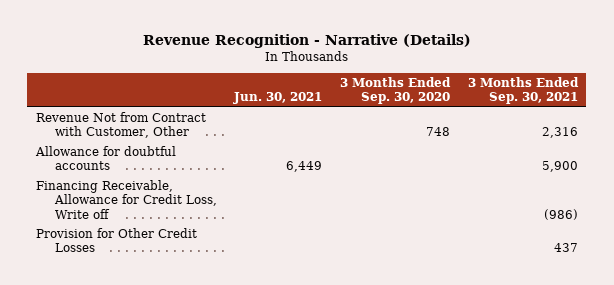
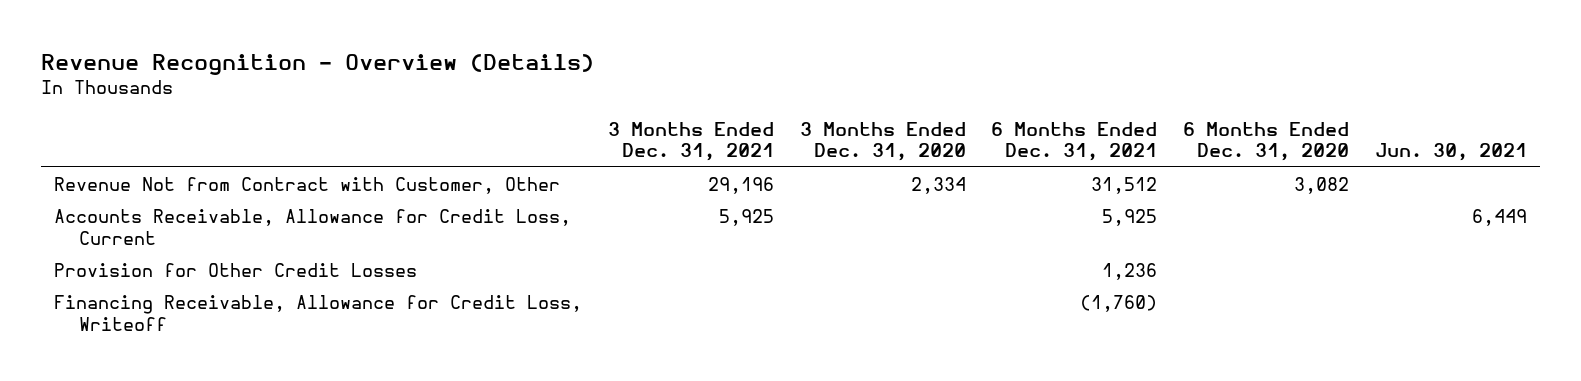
[142,34,471,49] Revenue Recognition - Narrative (Details) -> [41,53,595,75] Revenue Recognition - Overview (Details)
[339,76,451,105] 3 Months Ended Sep. 30, 2020 -> none
[467,76,579,105] 3 Months Ended Sep. 30, 2021 -> none
none -> [607,121,774,162] 3 Months Ended Dec. 31, 2021
none -> [799,121,966,162] 3 Months Ended Dec. 31, 2020
none -> [991,121,1158,162] 6 Months Ended Dec. 31, 2021
none -> [1182,121,1349,162] 6 Months Ended Dec. 31, 2020
[36,180,217,219] Financing Receivable, Allowance for Credit Loss, Write off -> none
[35,146,177,171] Allowance for doubtful accounts -> [54,209,572,245] Accounts Receivable, Allowance for Credit Loss, Current
none -> [54,295,583,331] Financing Receivable, Allowance for Credit Loss, Writeoff

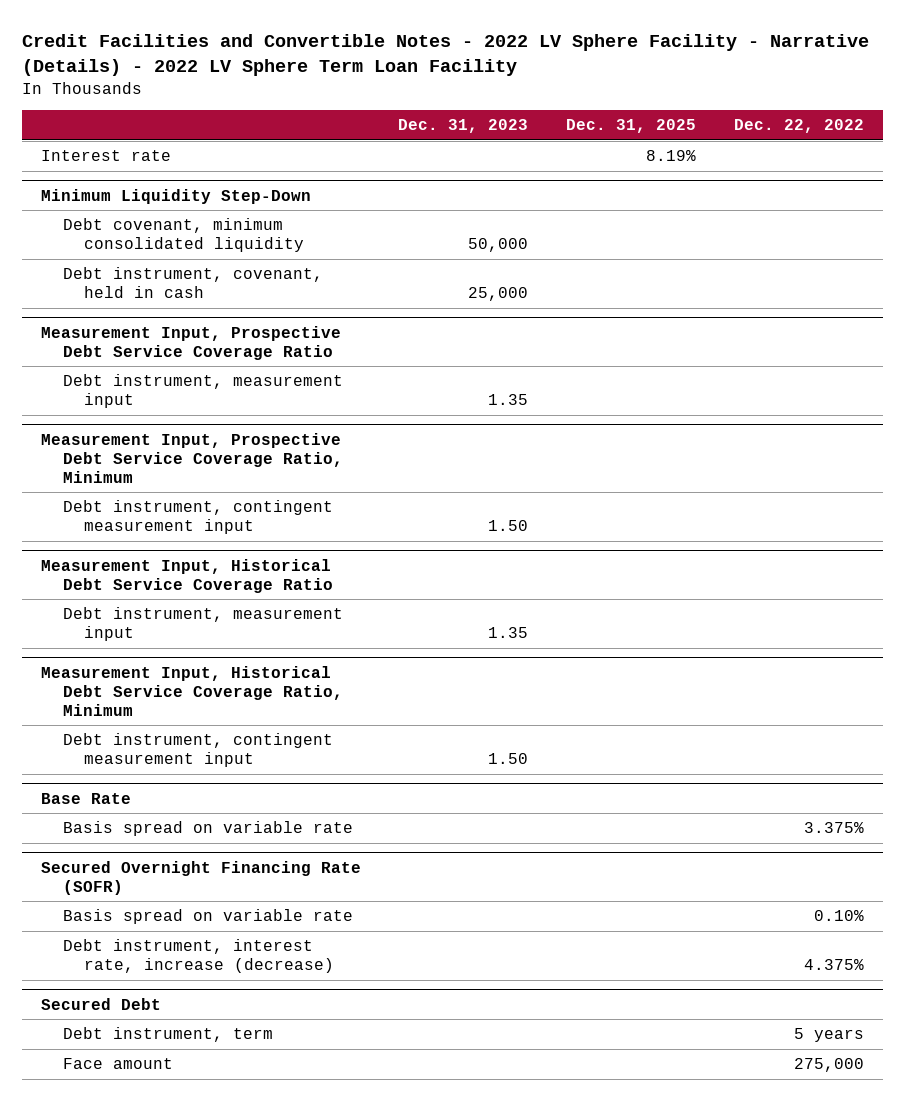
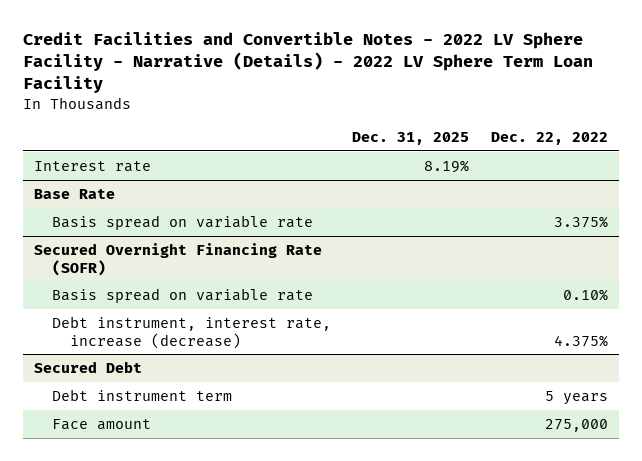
[398,119,529,134] Dec. 31, 2023 -> none
[40,188,311,204] Minimum Liquidity Step-Down -> none
[62,218,305,253] Debt covenant, minimum consolidated liquidity -> none
[62,267,323,299] Debt instrument, covenant, held in cash -> none
[40,325,341,360] Measurement Input, Prospective Debt Service Coverage Ratio -> none
[62,374,343,409] Debt instrument, measurement input -> none
[40,432,343,483] Measurement Input, Prospective Debt Service Coverage Ratio, Minimum -> none
[62,500,333,535] Debt instrument, contingent measurement input -> none
[40,558,333,593] Measurement Input, Historical Debt Service Coverage Ratio -> none
[62,607,343,642] Debt instrument, measurement input -> none
[40,665,343,716] Measurement Input, Historical Debt Service Coverage Ratio, Minimum -> none
[62,733,333,768] Debt instrument, contingent measurement input -> none
[62,1027,273,1043] Debt instrument, term -> [51,388,232,401] Debt instrument term

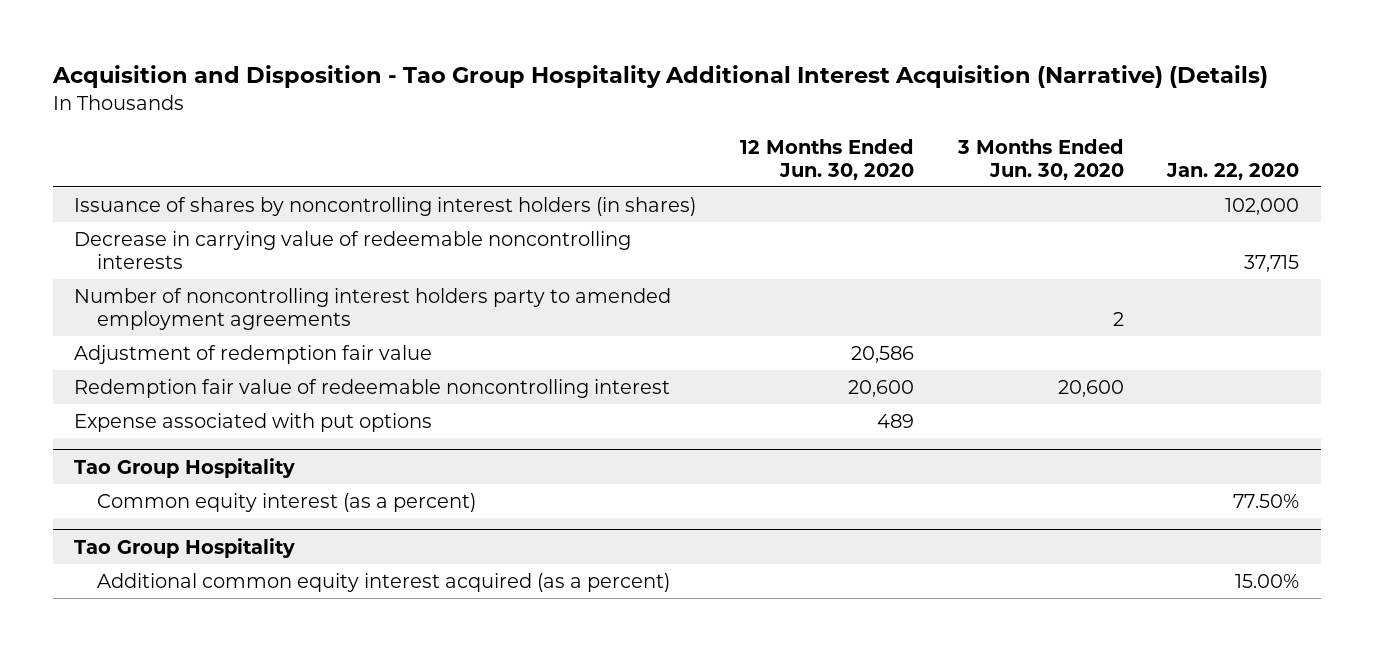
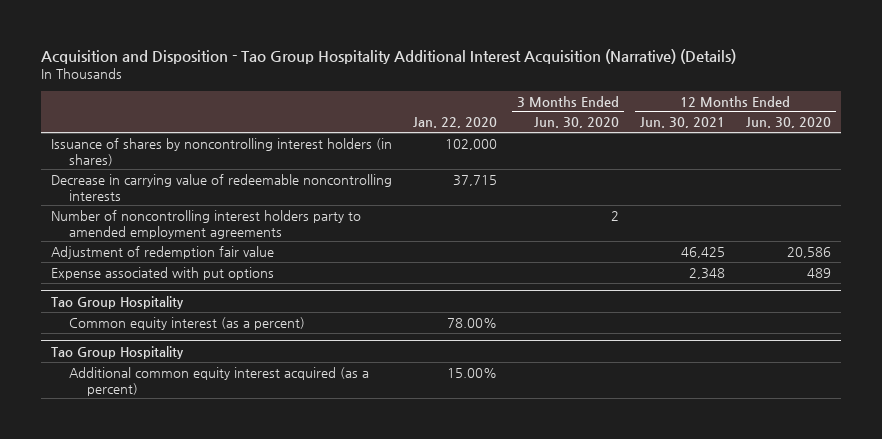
none -> [639,117,725,129] Jun. 30, 2021
[74,378,671,398] Redemption fair value of redeemable noncontrolling interest -> none
[1233,493,1300,508] 77.50% -> [446,317,497,328] 78.00%

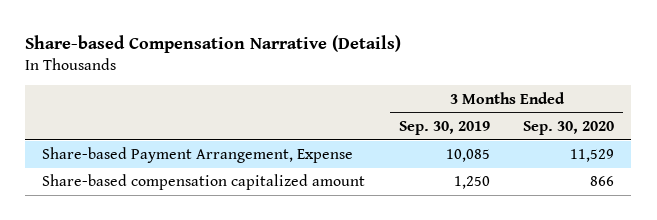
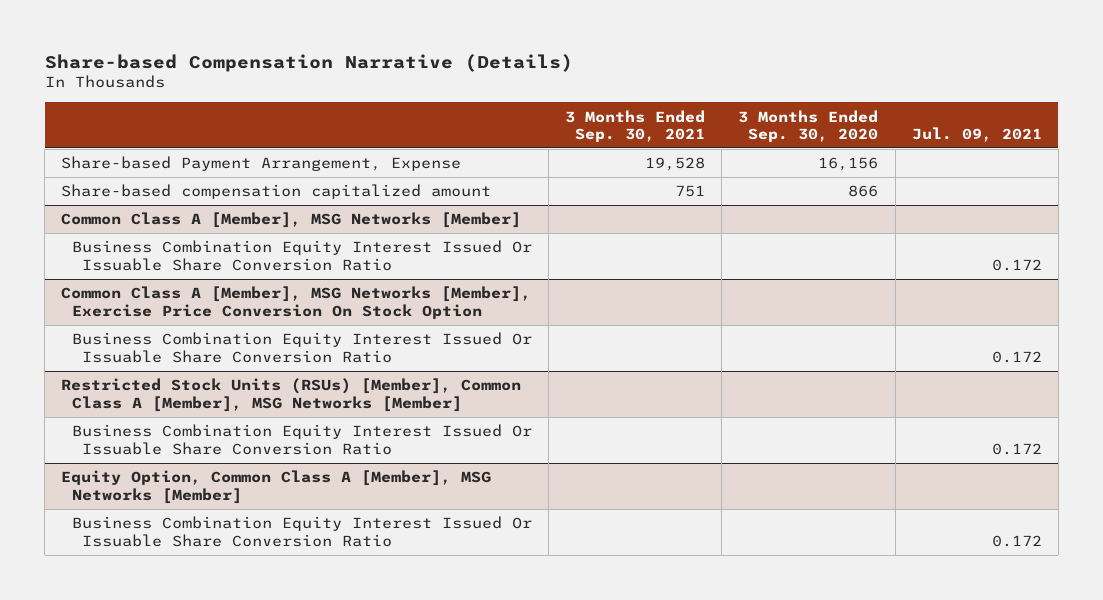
[398,120,490,135] Sep. 30, 2019 -> none
none -> [565,109,706,142] 3 Months Ended Sep. 30, 2021
none -> [911,126,1042,142] Jul. 09, 2021
[570,149,615,163] 11,529 -> [818,157,879,172] 16,156
none -> [61,212,522,229] Common Class A [Member], MSG Networks [Member]
none -> [71,240,532,271] Business Combination Equity Interest Issued Or Issuable Share Conversion Ratio
none -> [61,286,532,319] Common Class A [Member], MSG Networks [Member], Exercise Price Conversion On Stock Option
none -> [71,332,532,363] Business Combination Equity Interest Issued Or Issuable Share Conversion Ratio
none -> [61,378,522,412] Restricted Stock Units (RSUs) [Member], Common Class A [Member], MSG Networks [Member]
none -> [71,424,532,455] Business Combination Equity Interest Issued Or Issuable Share Conversion Ratio
none -> [61,470,492,504] Equity Option, Common Class A [Member], MSG Networks [Member]
none -> [71,516,532,547] Business Combination Equity Interest Issued Or Issuable Share Conversion Ratio

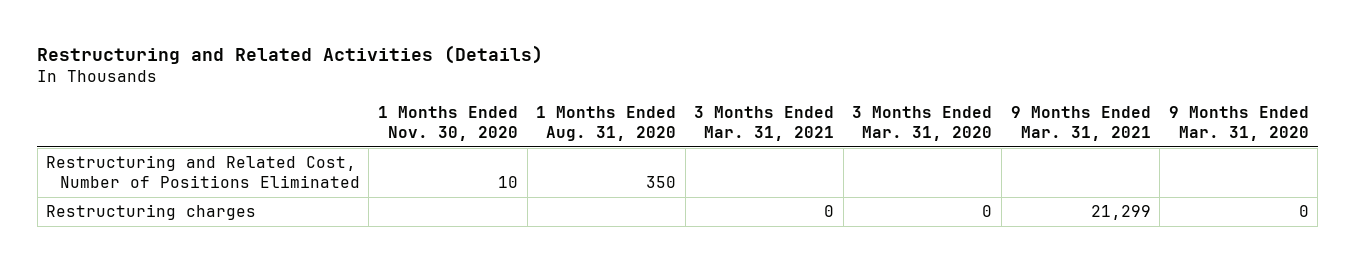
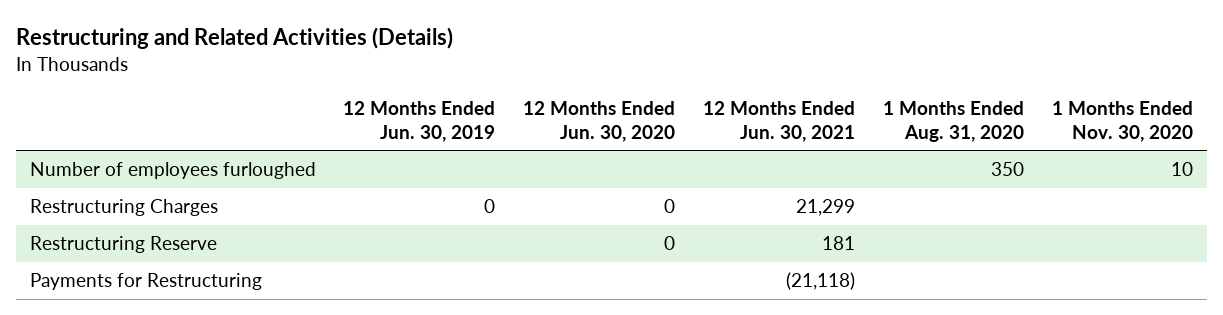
[694,105,835,141] 3 Months Ended Mar. 31, 2021 -> none
[852,105,993,141] 3 Months Ended Mar. 31, 2020 -> none
[1010,105,1151,141] 9 Months Ended Mar. 31, 2021 -> none
[1168,105,1309,141] 9 Months Ended Mar. 31, 2020 -> none
none -> [343,101,496,142] 12 Months Ended Jun. 30, 2019
none -> [523,101,676,142] 12 Months Ended Jun. 30, 2020
none -> [703,101,856,142] 12 Months Ended Jun. 30, 2021
[46,155,360,189] Restructuring and Related Cost, Number of Positions Eliminated -> [29,162,316,180] Number of employees furloughed
[46,204,257,221] Restructuring charges -> [29,199,218,217] Restructuring Charges
none -> [29,236,217,254] Restructuring Reserve
none -> [29,273,262,291] Payments for Restructuring

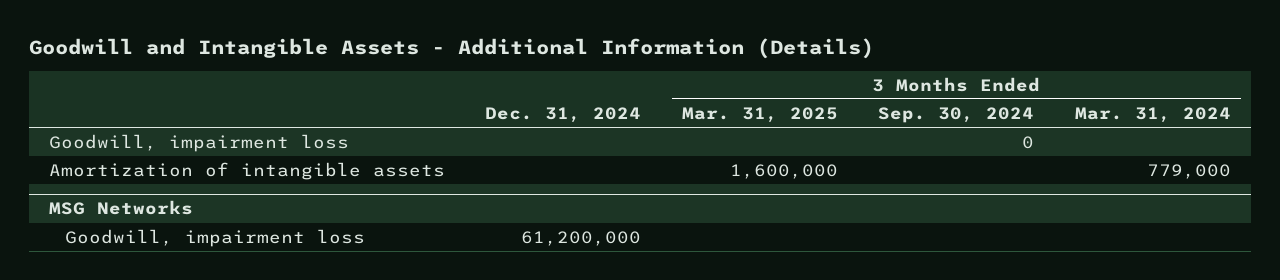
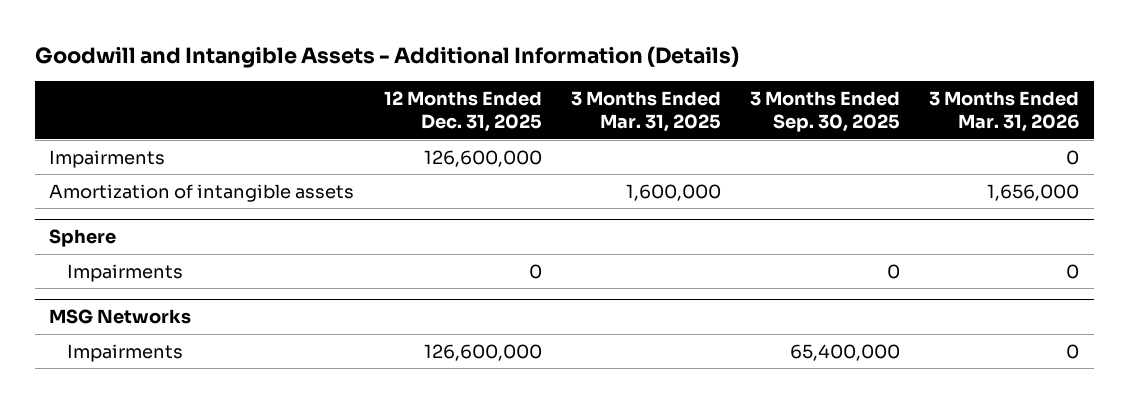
[485,106,642,123] Dec. 31, 2024 -> none
[878,106,1035,123] Sep. 30, 2024 -> none
[1074,106,1231,123] Mar. 31, 2024 -> none
none -> [383,91,542,133] 12 Months Ended Dec. 31, 2025
none -> [750,91,901,133] 3 Months Ended Sep. 30, 2025
none -> [929,91,1080,133] 3 Months Ended Mar. 31, 2026
[48,133,349,152] Goodwill, impairment loss -> [49,149,166,168] Impairments
none -> [49,229,117,248] Sphere
none -> [66,263,183,282] Impairments
[65,228,366,247] Goodwill, impairment loss -> [66,343,183,362] Impairments

